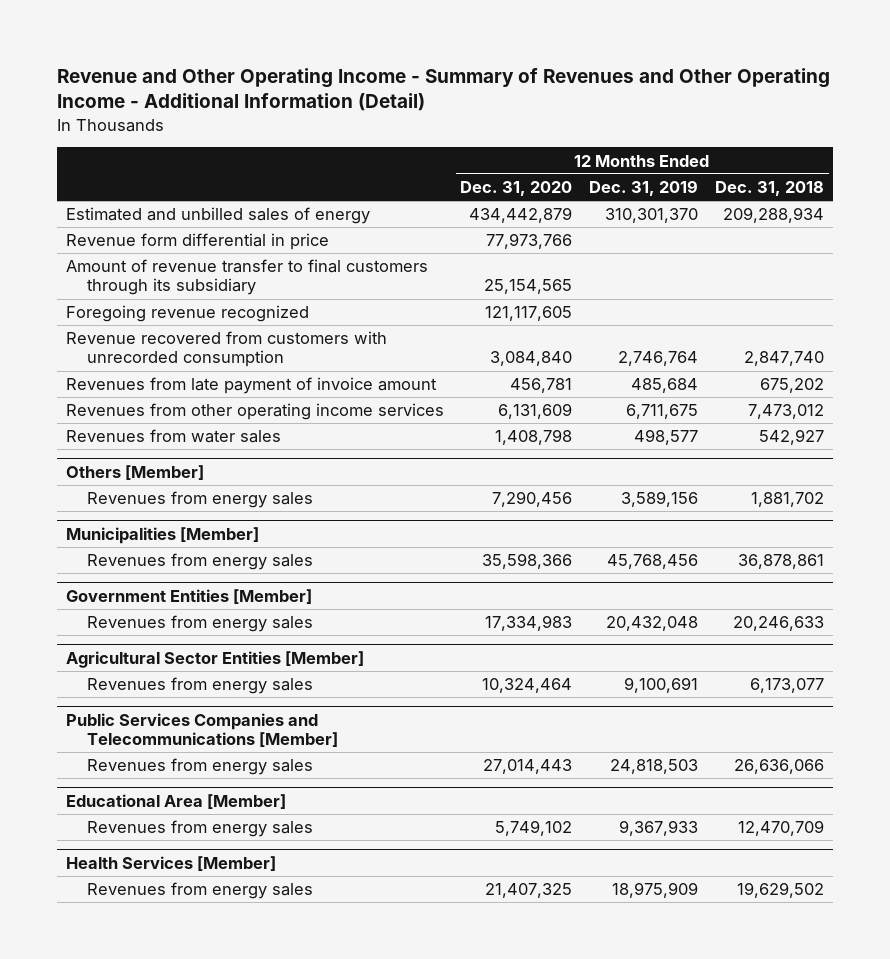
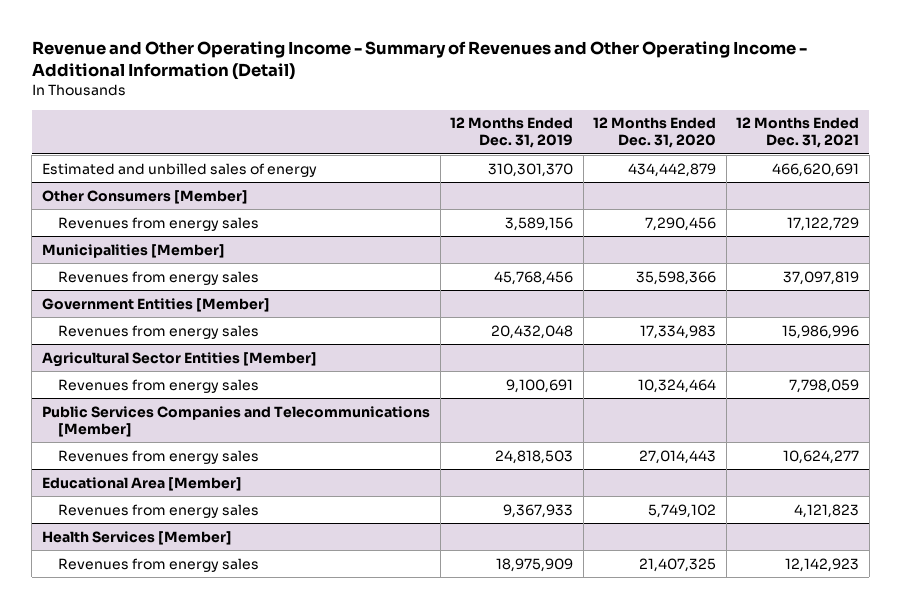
[715,181,825,197] Dec. 31, 2018 -> none
none -> [736,117,860,149] 12 Months Ended Dec. 31, 2021
[65,233,329,251] Revenue form differential in price -> none
[65,259,428,296] Amount of revenue transfer to final customers through its subsidiary -> none
[65,305,309,323] Foregoing revenue recognized -> none
[65,331,387,368] Revenue recovered from customers with unrecorded consumption -> none
[65,377,437,395] Revenues from late payment of invoice amount -> none
[65,403,444,421] Revenues from other operating income services -> none
[65,429,281,444] Revenues from water sales -> none
[65,464,204,480] Others [Member] -> [41,189,248,204] Other Consumers [Member]

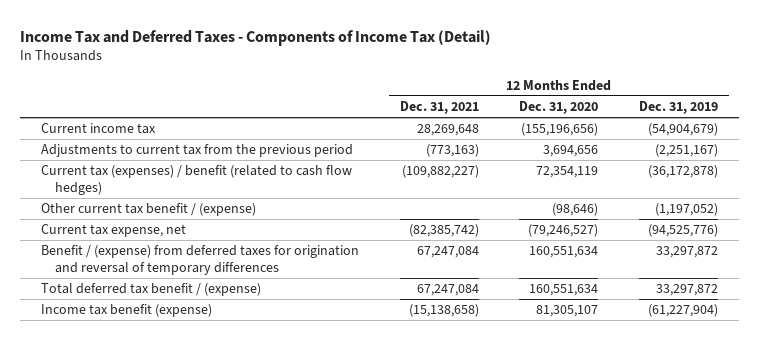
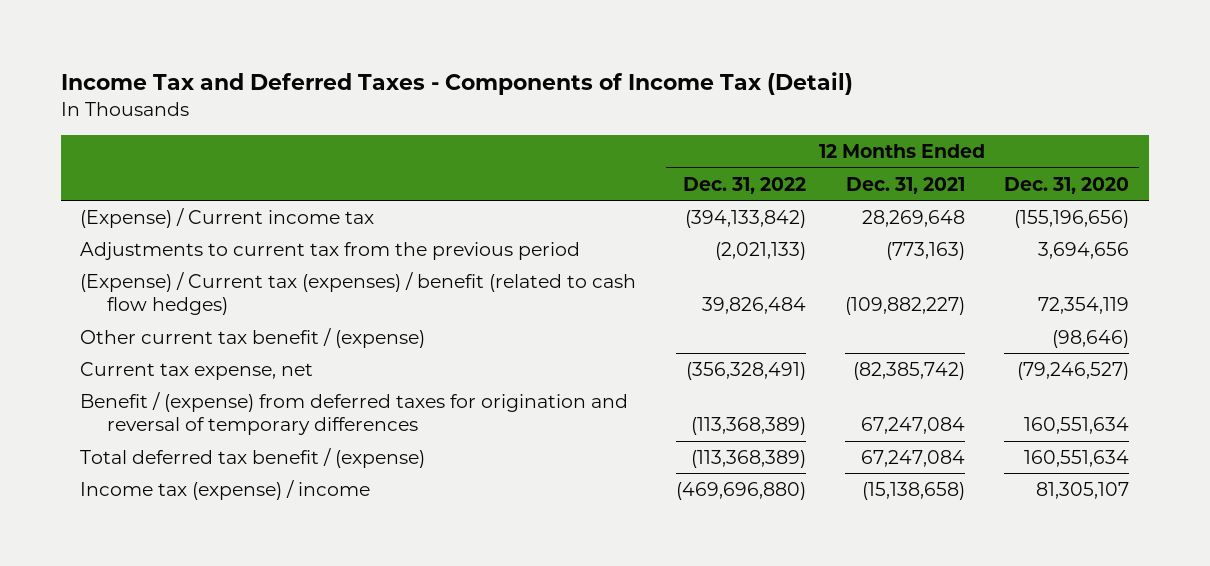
[639,100,719,114] Dec. 31, 2019 -> none
none -> [682,176,806,194] Dec. 31, 2022
[40,123,156,135] Current income tax -> [80,207,375,228] (Expense) / Current income tax
[40,165,352,196] Current tax (expenses) / benefit (related to cash flow hedges) -> [80,271,637,316] (Expense) / Current tax (expenses) / benefit (related to cash flow hedges)
[40,304,212,318] Income tax benefit (expense) -> [80,479,371,500] Income tax (expense) / income

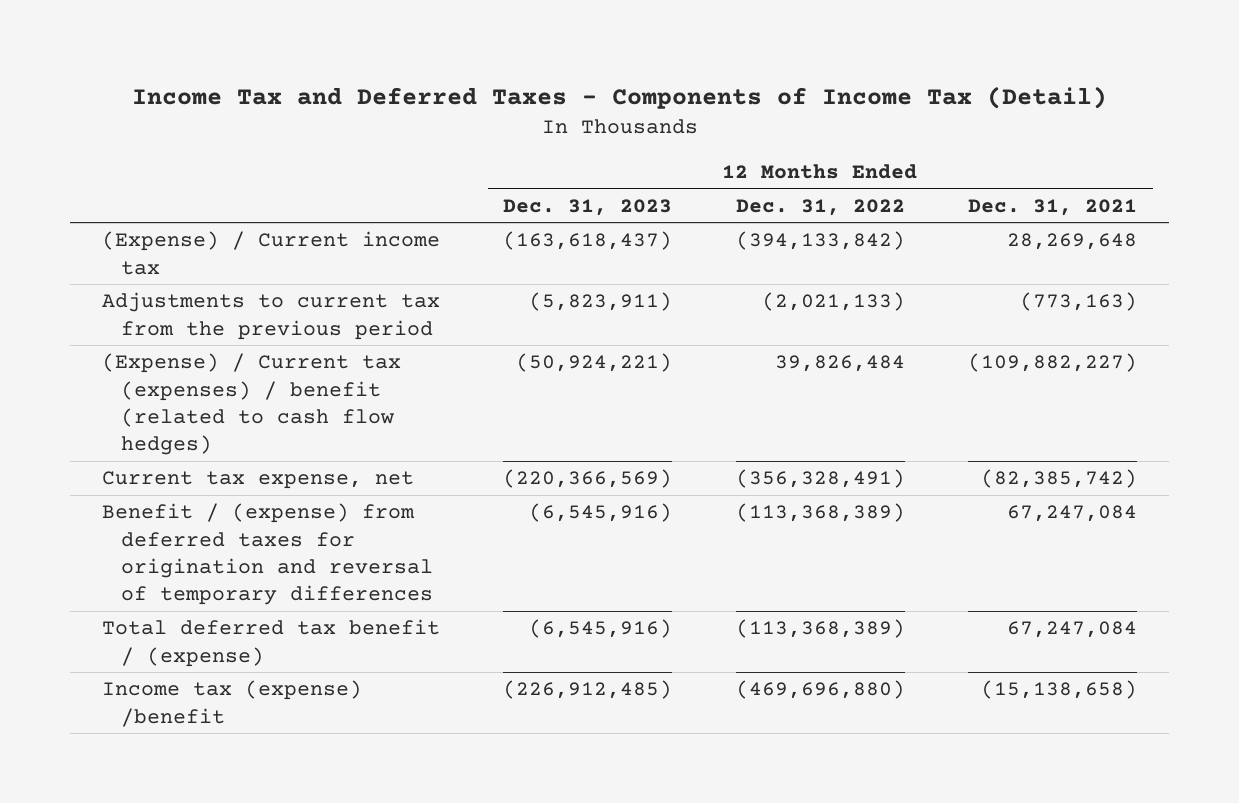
[1004,176,1130,194] Dec. 31, 2020 -> none
none -> [503,198,673,216] Dec. 31, 2023
[80,327,426,348] Other current tax benefit / (expense) -> none
[80,479,371,500] Income tax (expense) / income -> [101,680,362,727] Income tax (expense) /benefit

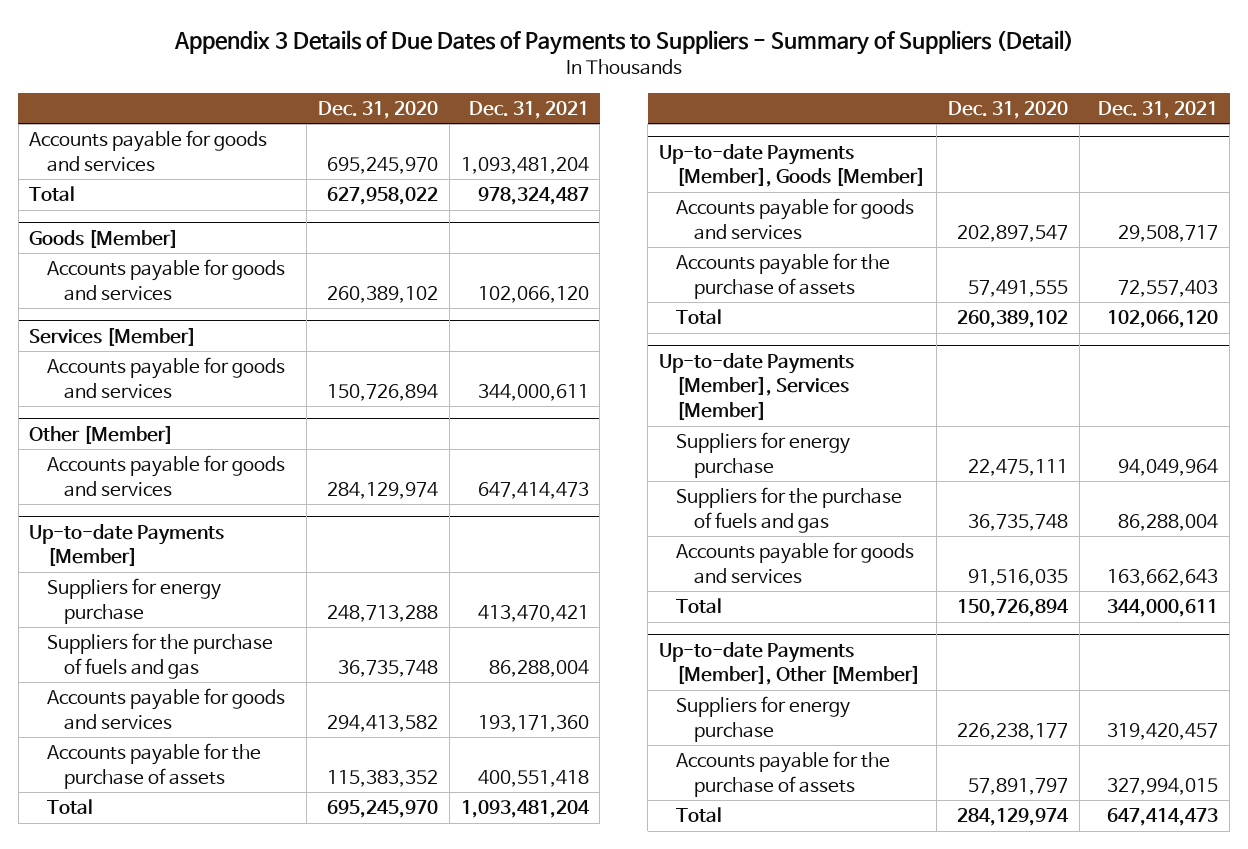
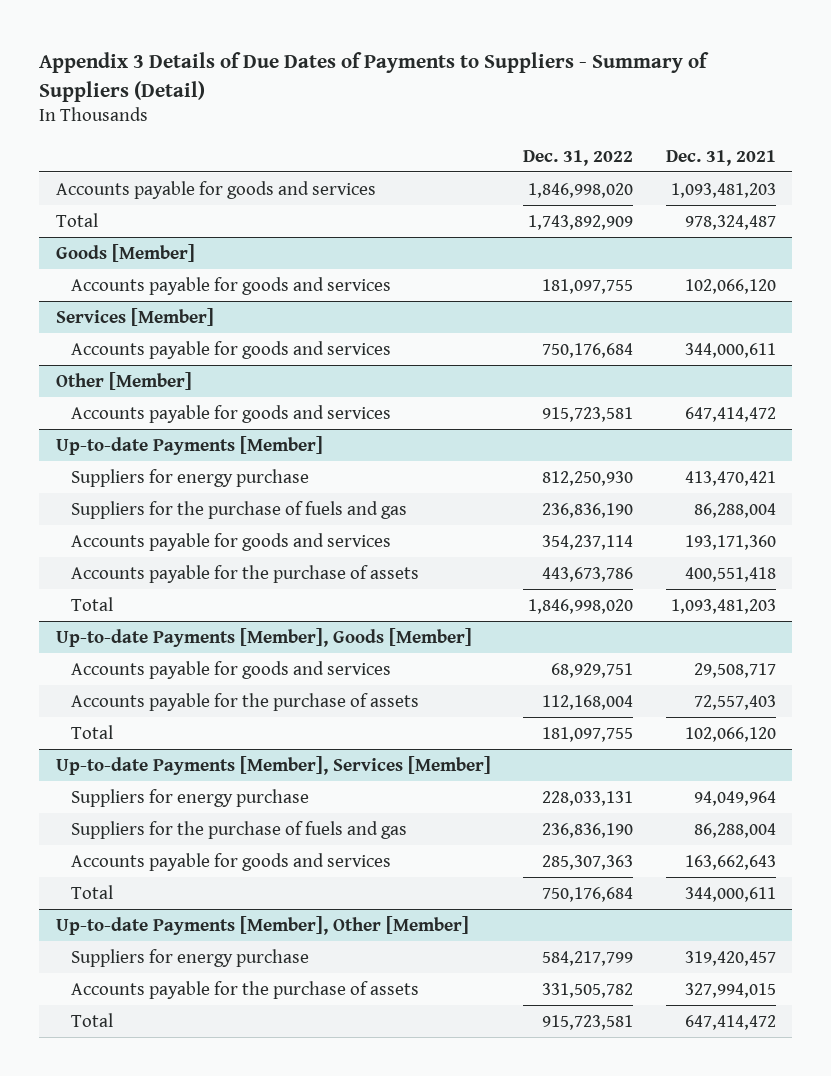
[318,100,439,119] Dec. 31, 2020 -> none
none -> [523,149,634,166] Dec. 31, 2022
[460,157,589,175] 1,093,481,204 -> [670,182,776,198] 1,093,481,203
[477,482,589,500] 647,414,473 -> [684,406,776,422] 647,414,472
[460,800,590,819] 1,093,481,204 -> [670,598,776,614] 1,093,481,203
[1107,808,1219,827] 647,414,473 -> [684,1014,776,1030] 647,414,472

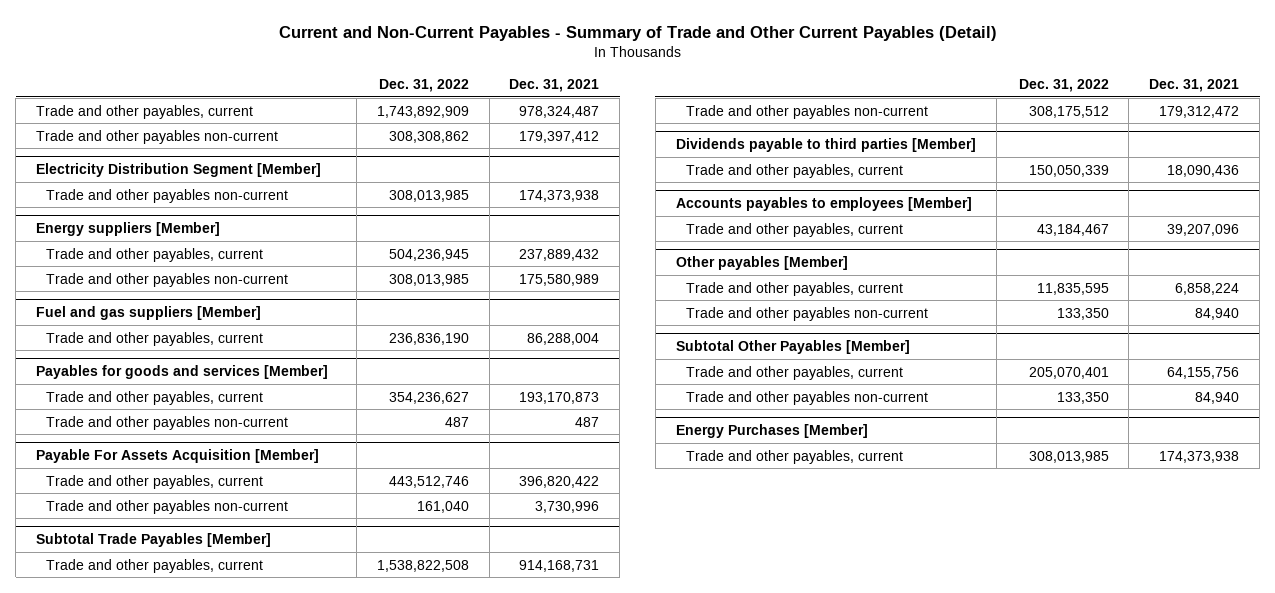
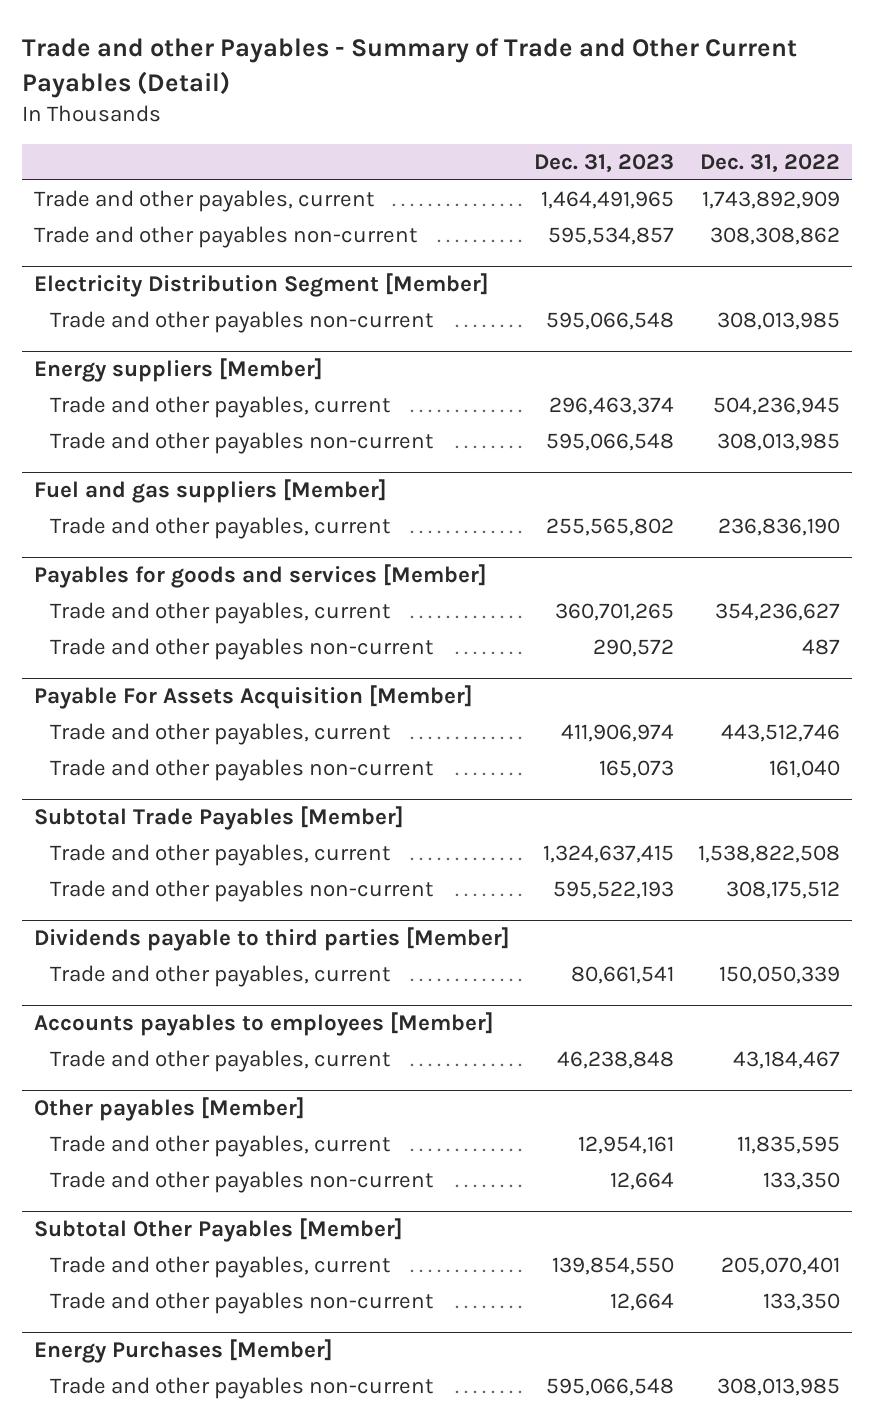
[278,25,997,41] Current and Non-Current Payables - Summary of Trade and Other Current Payables (Detail) -> [21,38,797,99] Trade and other Payables - Summary of Trade and Other Current Payables (Detail)
[509,78,600,92] Dec. 31, 2021 -> none
none -> [533,153,674,173] Dec. 31, 2023
[685,449,903,464] Trade and other payables, current -> [49,1377,433,1400] Trade and other payables non-current

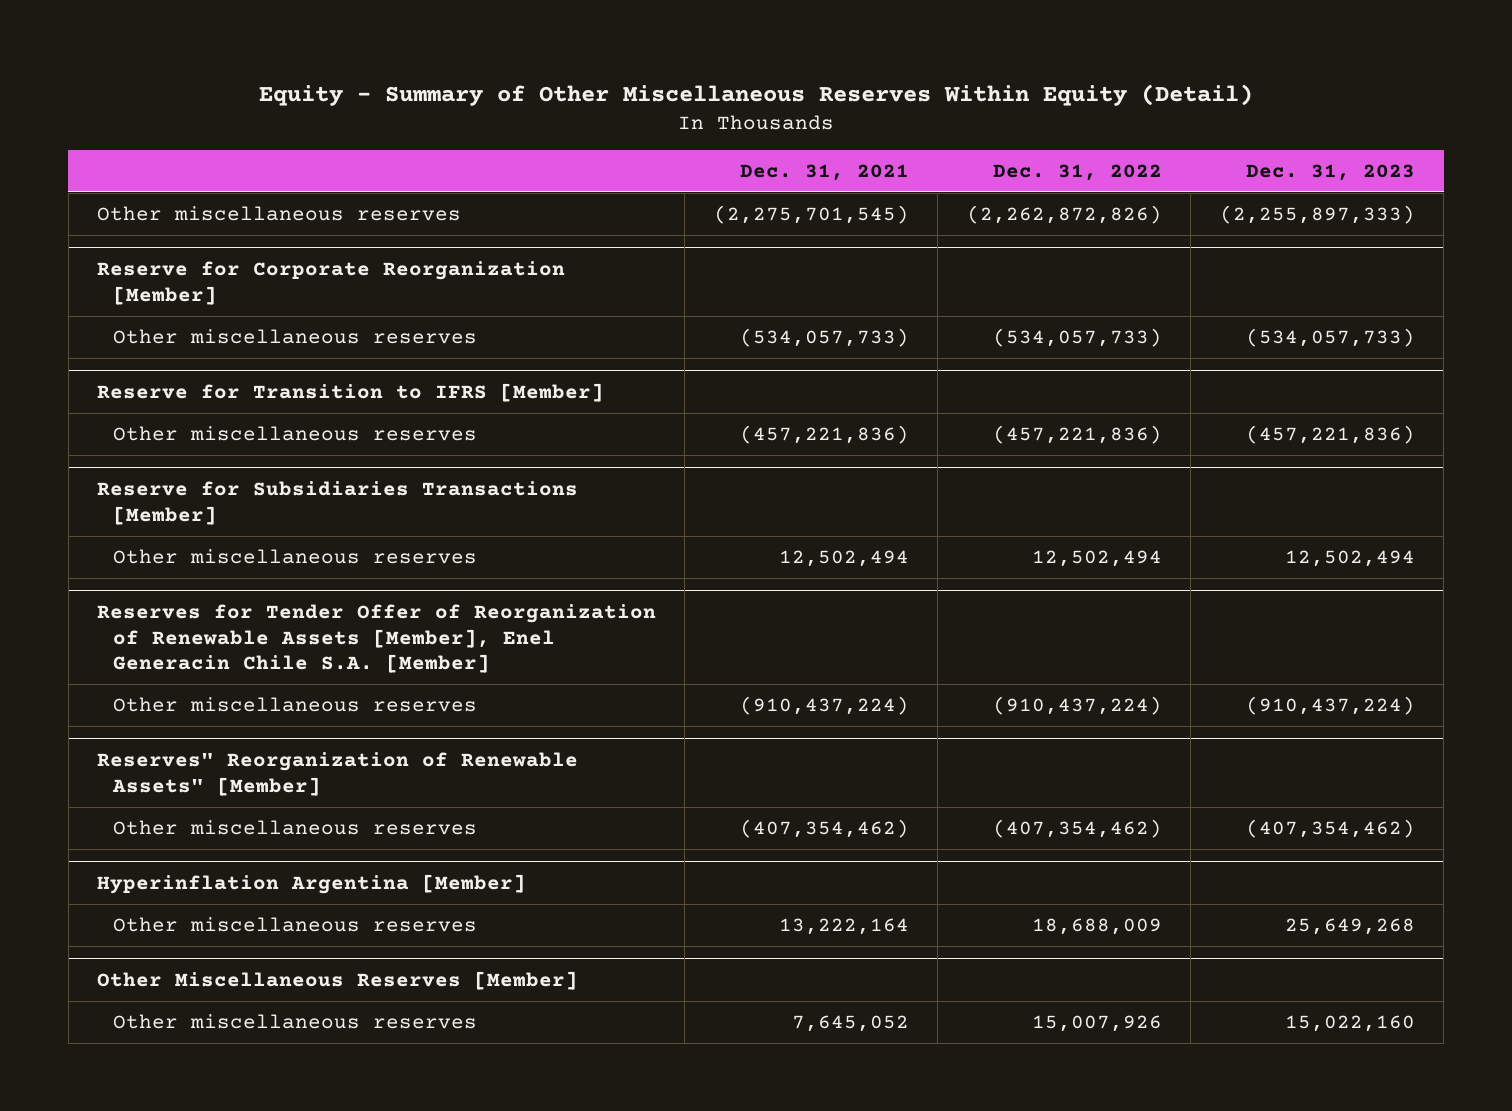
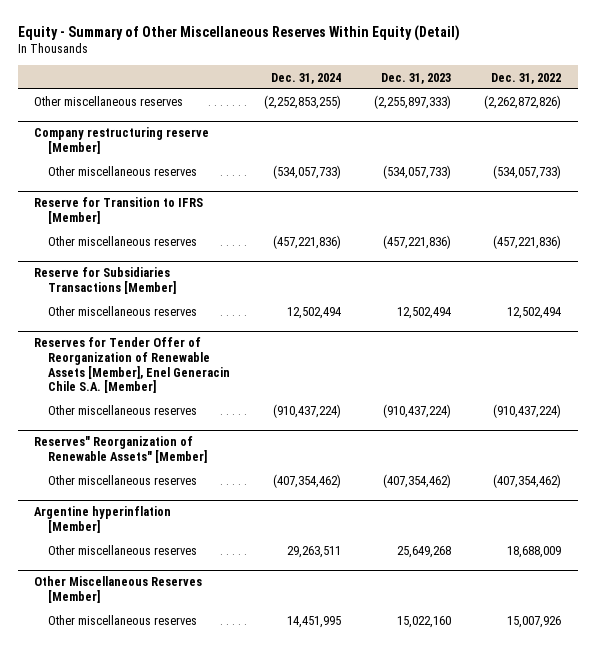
[739,163,909,181] Dec. 31, 2021 -> none
none -> [270,72,341,84] Dec. 31, 2024
[96,260,565,305] Reserve for Corporate Reorganization [Member] -> [34,127,210,155] Company restructuring reserve [Member]
[96,873,526,894] Hyperinflation Argentina [Member] -> [34,506,172,534] Argentine hyperinflation [Member]

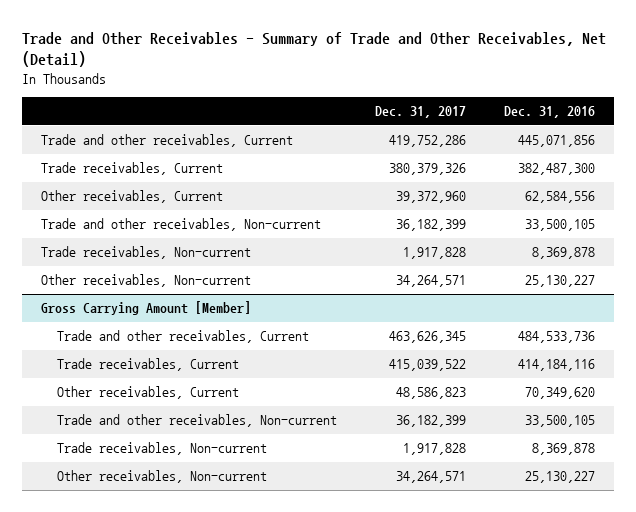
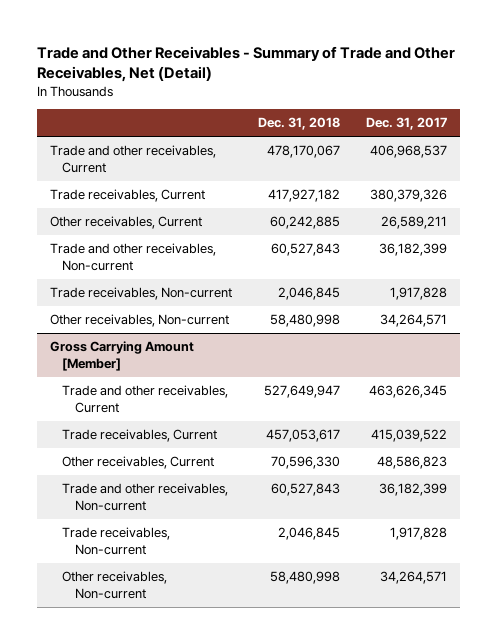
[504,106,596,119] Dec. 31, 2016 -> none
none -> [258,117,341,131] Dec. 31, 2018
[388,135,466,148] 419,752,286 -> [370,145,448,159] 406,968,537
[395,191,466,204] 39,372,960 -> [381,216,448,230] 26,589,211

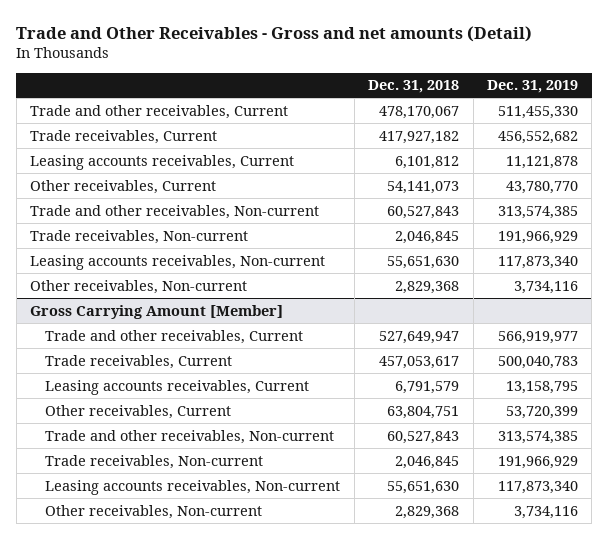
[36,45,455,83] Trade and Other Receivables - Summary of Trade and Other Receivables, Net (Detail) -> [16,25,533,42] Trade and Other Receivables - Gross and net amounts (Detail)
[366,117,448,131] Dec. 31, 2017 -> none
none -> [486,80,578,94] Dec. 31, 2019
none -> [30,154,295,170] Leasing accounts receivables, Current
[270,216,341,230] 60,242,885 -> [387,180,460,194] 54,141,073
none -> [30,254,326,270] Leasing accounts receivables, Non-current
[270,314,341,328] 58,480,998 -> [395,280,460,294] 2,829,368
none -> [45,379,310,395] Leasing accounts receivables, Current
[271,456,341,470] 70,596,330 -> [387,405,460,419] 63,804,751
none -> [45,479,341,495] Leasing accounts receivables, Non-current
[270,571,341,585] 58,480,998 -> [395,505,460,519] 2,829,368

